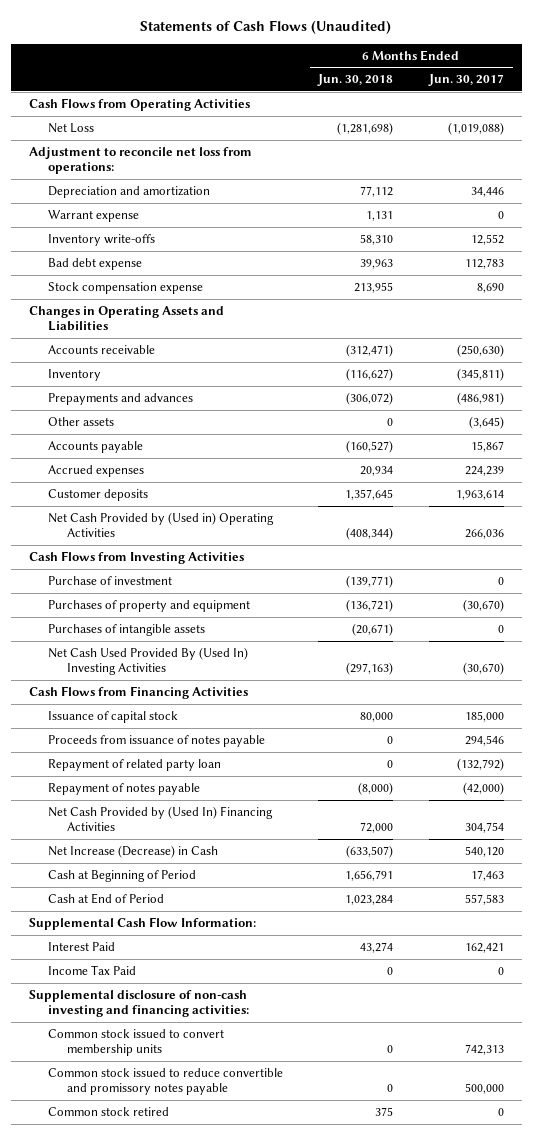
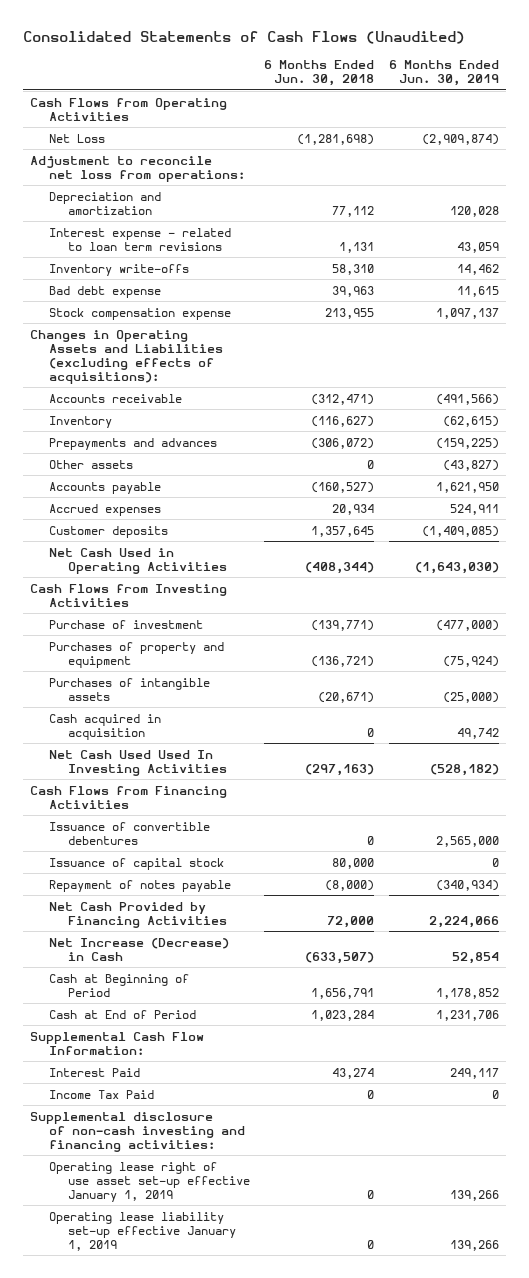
[140,19,392,34] Statements of Cash Flows (Unaudited) -> [22,30,465,44] Consolidated Statements of Cash Flows (Unaudited)
[427,74,504,87] Jun. 30, 2017 -> none
none -> [388,60,499,87] 6 Months Ended Jun. 30, 2019
[47,209,139,222] Warrant expense -> [49,227,232,251] Interest expense - related to loan term revisions
[28,305,224,332] Changes in Operating Assets and Liabilities -> [30,329,224,384] Changes in Operating Assets and Liabilities (excluding effects of acquisitions):
[47,511,274,538] Net Cash Provided by (Used in) Operating Activities -> [49,547,228,574] Net Cash Used in Operating Activities
none -> [49,713,162,740] Cash acquired in acquisition
[47,646,248,676] Net Cash Used Provided By (Used In) Investing Activities -> [49,749,228,776] Net Cash Used Used In Investing Activities
none -> [49,821,211,845] Issuance of convertible debentures
[47,734,265,747] Proceeds from issuance of notes payable -> none
[47,758,221,771] Repayment of related party loan -> none
[47,805,273,832] Net Cash Provided by (Used In) Financing Activities -> [49,901,228,928] Net Cash Provided by Financing Activities
[47,1028,224,1057] Common stock issued to convert membership units -> none
[47,1067,283,1096] Common stock issued to reduce convertible and promissory notes payable -> none
[47,1106,169,1116] Common stock retired -> none
none -> [49,1161,251,1202] Operating lease right of use asset set-up effective January 1, 2019
none -> [49,1211,237,1251] Operating lease liability set-up effective January 1, 2019

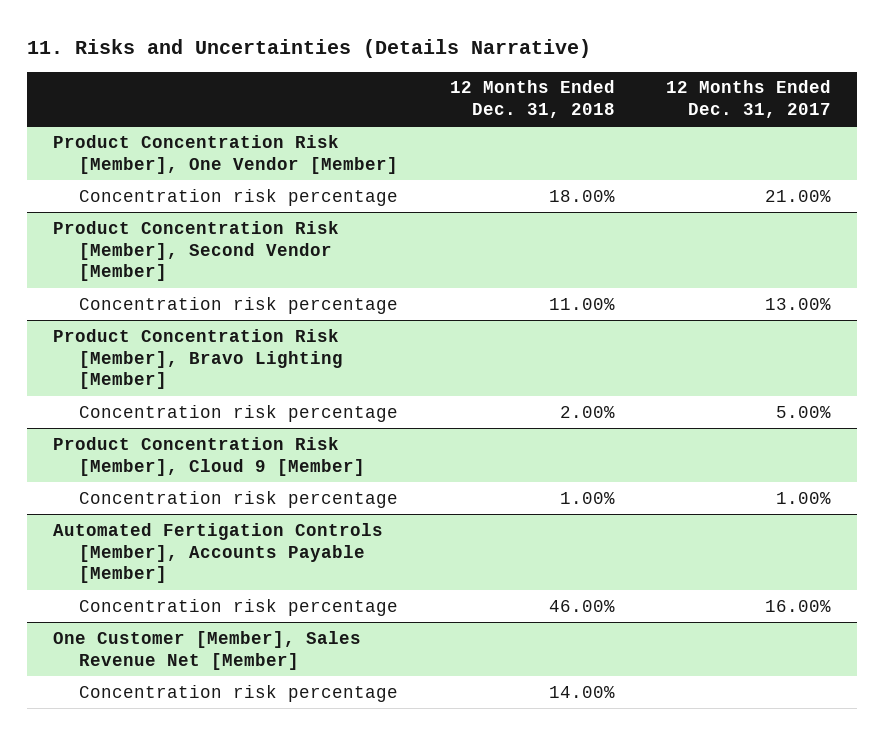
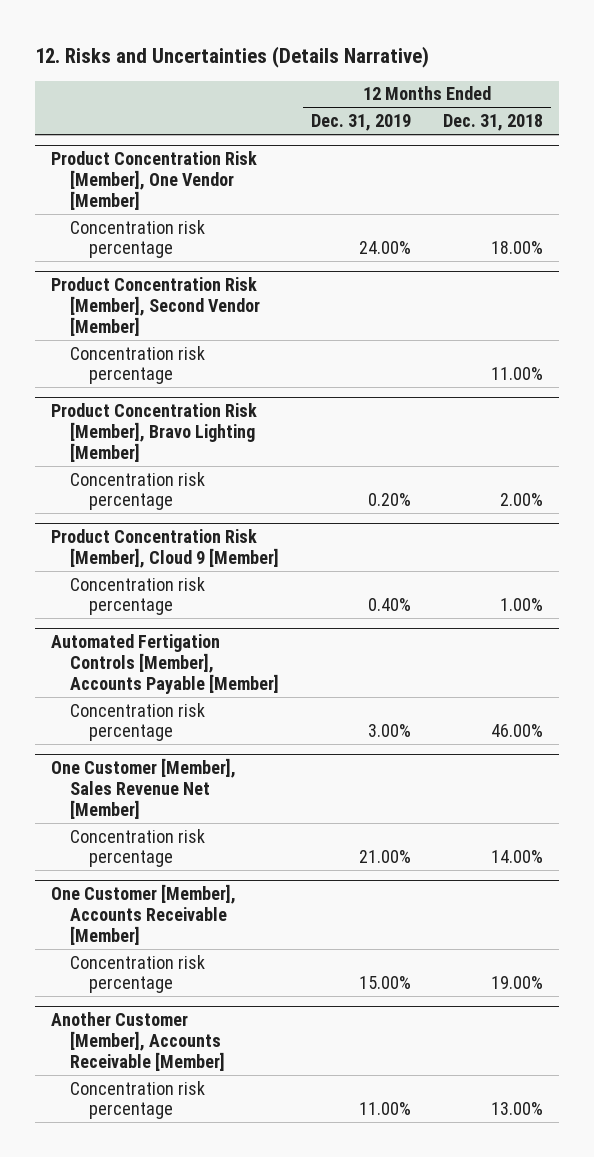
[27,39,592,59] 11. Risks and Uncertainties (Details Narrative) -> [35,46,430,69] 12. Risks and Uncertainties (Details Narrative)
[666,80,832,119] 12 Months Ended Dec. 31, 2017 -> none
none -> [310,114,411,132] Dec. 31, 2019
none -> [51,884,237,945] One Customer [Member], Accounts Receivable [Member]
none -> [70,954,206,994] Concentration risk percentage
none -> [51,1012,226,1071] Another Customer [Member], Accounts Receivable [Member]
none -> [70,1080,206,1120] Concentration risk percentage

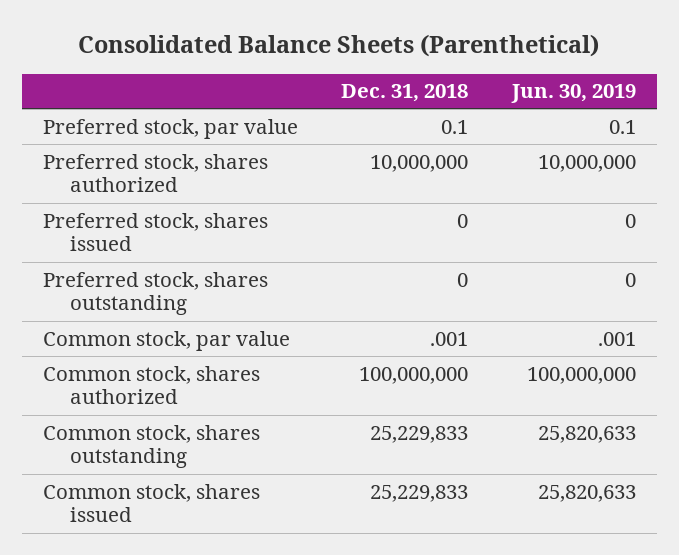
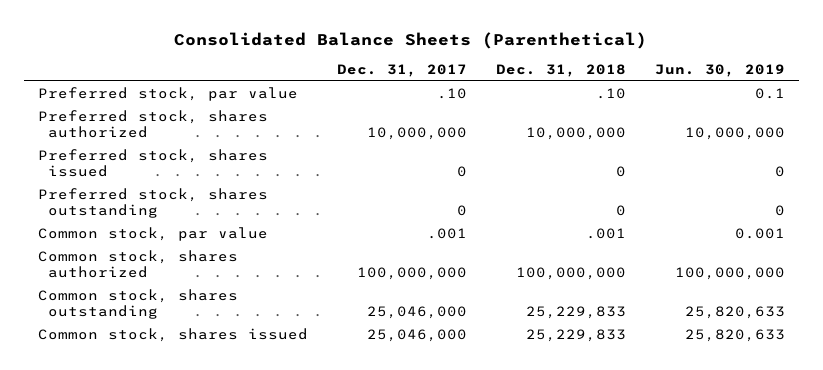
none -> [336,63,467,77] Dec. 31, 2017
[441,119,469,134] 0.1 -> [595,88,626,100] .10
[597,331,636,346] .001 -> [734,228,785,240] 0.001

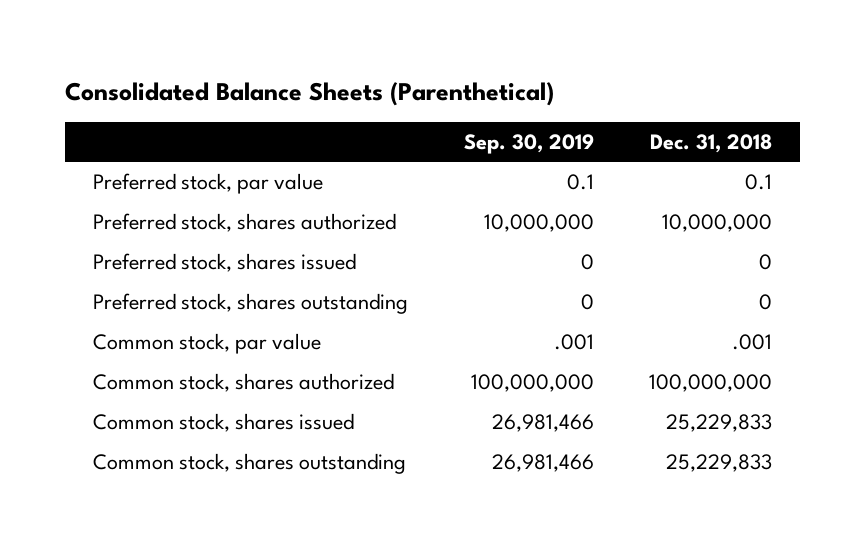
[336,63,467,77] Dec. 31, 2017 -> none
[654,63,785,77] Jun. 30, 2019 -> none
none -> [463,133,594,154] Sep. 30, 2019
[595,88,626,100] .10 -> [745,174,773,191] 0.1
[38,289,239,320] Common stock, shares outstanding -> [93,453,407,475] Common stock, shares outstanding

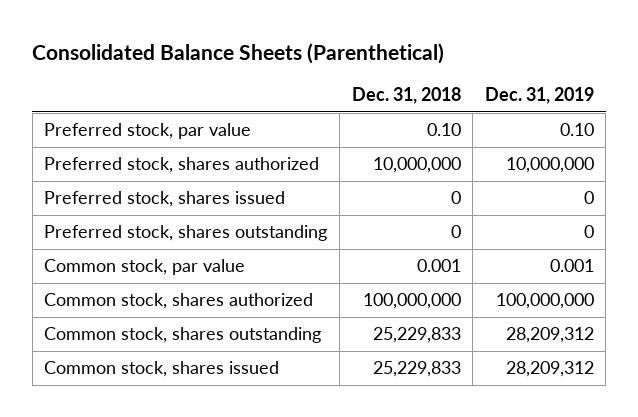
[463,133,594,154] Sep. 30, 2019 -> none
none -> [484,87,594,105] Dec. 31, 2019
[745,174,773,191] 0.1 -> [426,123,461,137] 0.10
[732,334,773,351] .001 -> [416,259,461,273] 0.001
[93,413,355,433] Common stock, shares issued -> [44,361,280,378] Common stock, shares issued

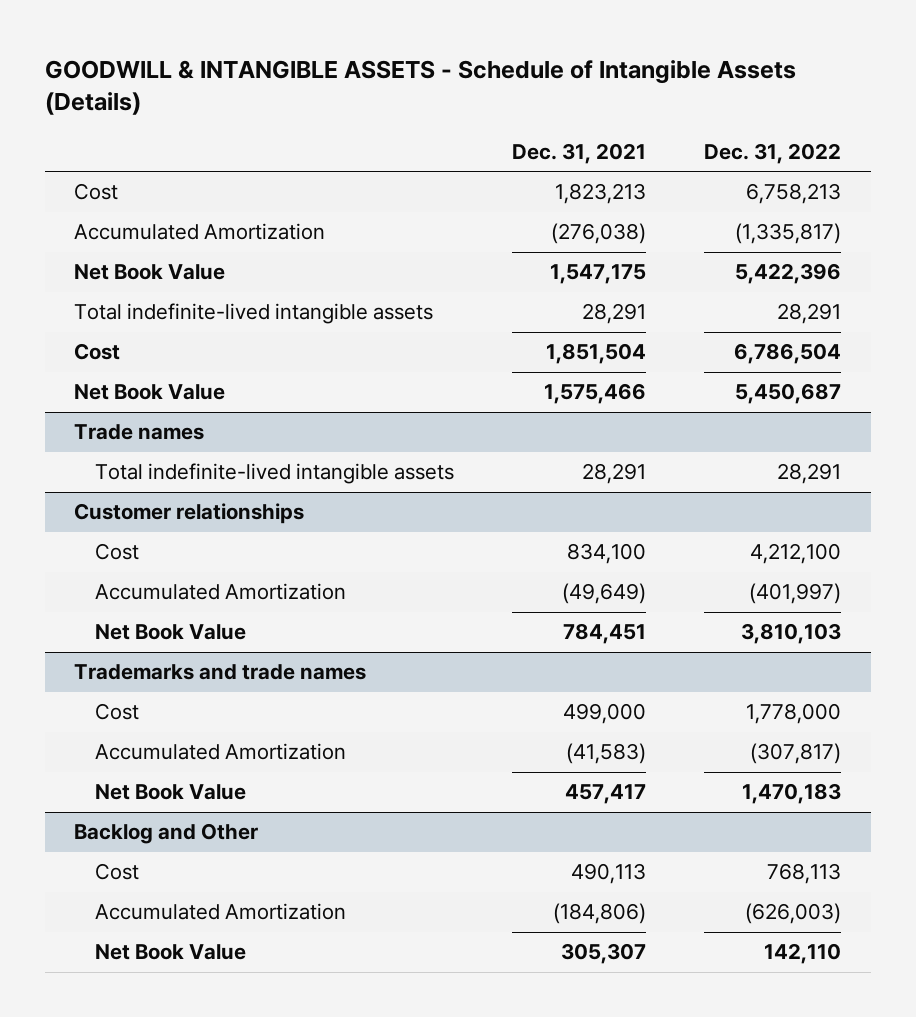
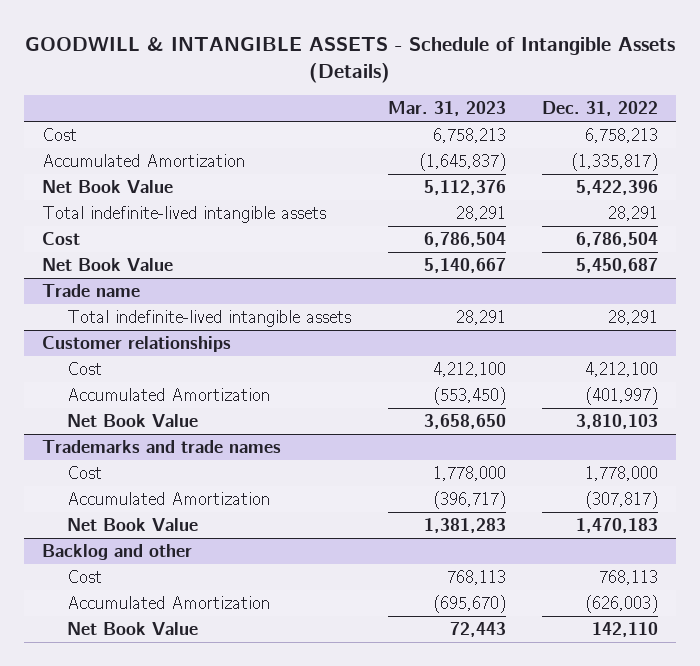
[512,142,647,164] Dec. 31, 2021 -> none
none -> [387,101,506,117] Mar. 31, 2023
[74,424,205,441] Trade names -> [41,284,140,298] Trade name
[74,823,259,845] Backlog and Other -> [41,544,192,561] Backlog and other

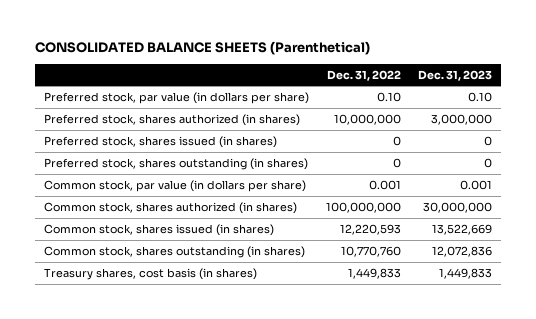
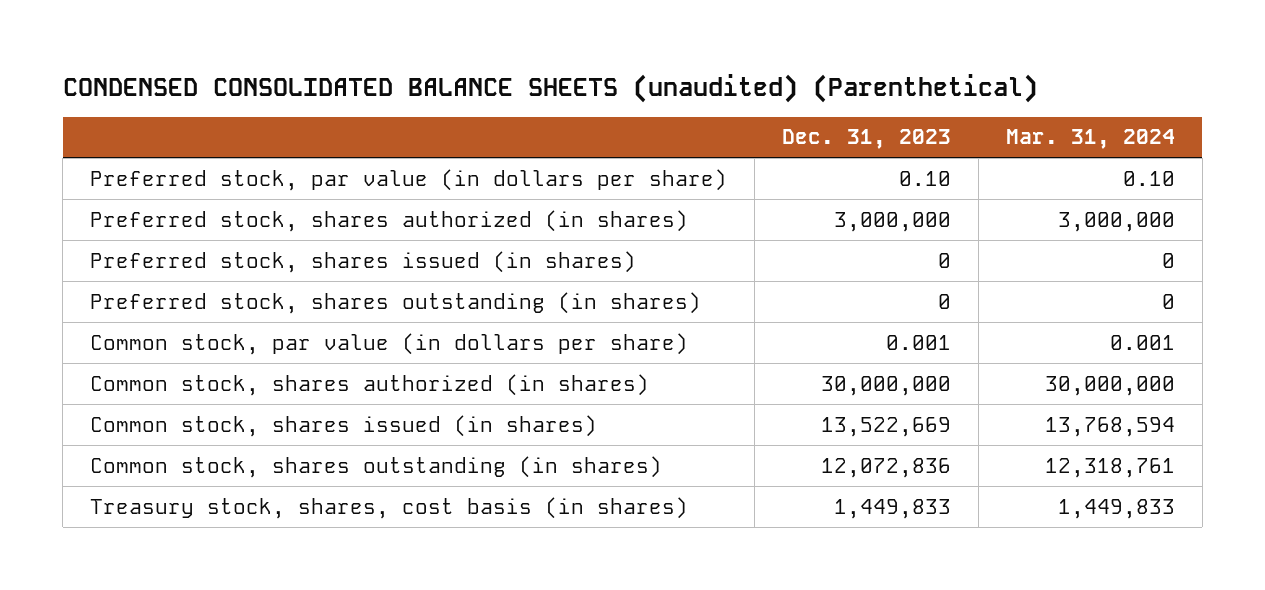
[34,41,370,56] CONSOLIDATED BALANCE SHEETS (Parenthetical) -> [62,73,1038,103] CONDENSED CONSOLIDATED BALANCE SHEETS (unaudited) (Parenthetical)
[326,69,401,81] Dec. 31, 2022 -> none
none -> [1005,129,1175,150] Mar. 31, 2024
[43,267,257,280] Treasury shares, cost basis (in shares) -> [90,496,689,519] Treasury stock, shares, cost basis (in shares)

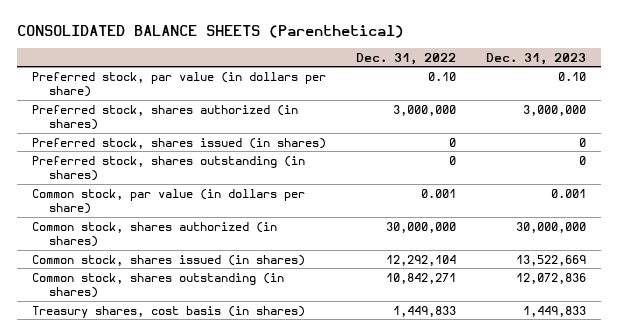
[62,73,1038,103] CONDENSED CONSOLIDATED BALANCE SHEETS (unaudited) (Parenthetical) -> [17,25,405,39] CONSOLIDATED BALANCE SHEETS (Parenthetical)
[1005,129,1175,150] Mar. 31, 2024 -> none
none -> [356,52,457,65] Dec. 31, 2022
[90,496,689,519] Treasury stock, shares, cost basis (in shares) -> [32,305,306,318] Treasury shares, cost basis (in shares)

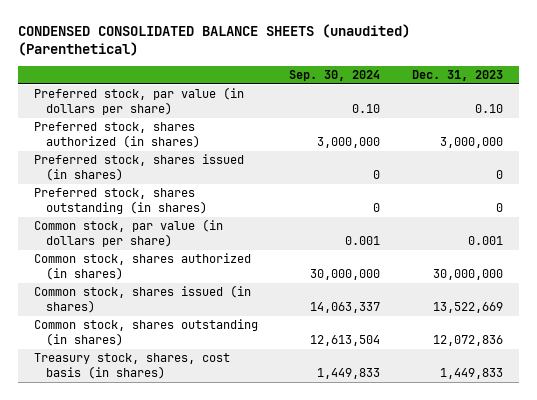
[17,25,405,39] CONSOLIDATED BALANCE SHEETS (Parenthetical) -> [17,24,410,57] CONDENSED CONSOLIDATED BALANCE SHEETS (unaudited) (Parenthetical)
[356,52,457,65] Dec. 31, 2022 -> none
none -> [289,70,381,82] Sep. 30, 2024
[32,305,306,318] Treasury shares, cost basis (in shares) -> [33,353,230,380] Treasury stock, shares, cost basis (in shares)

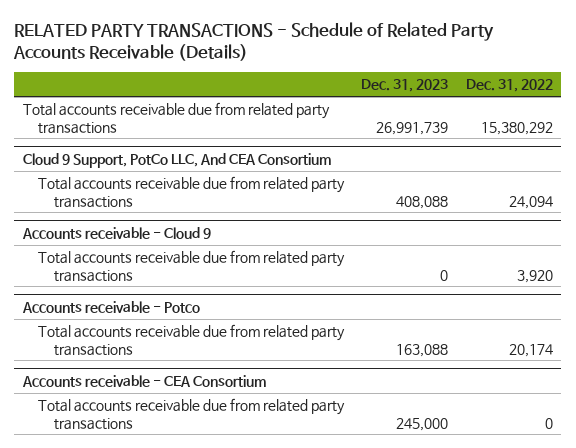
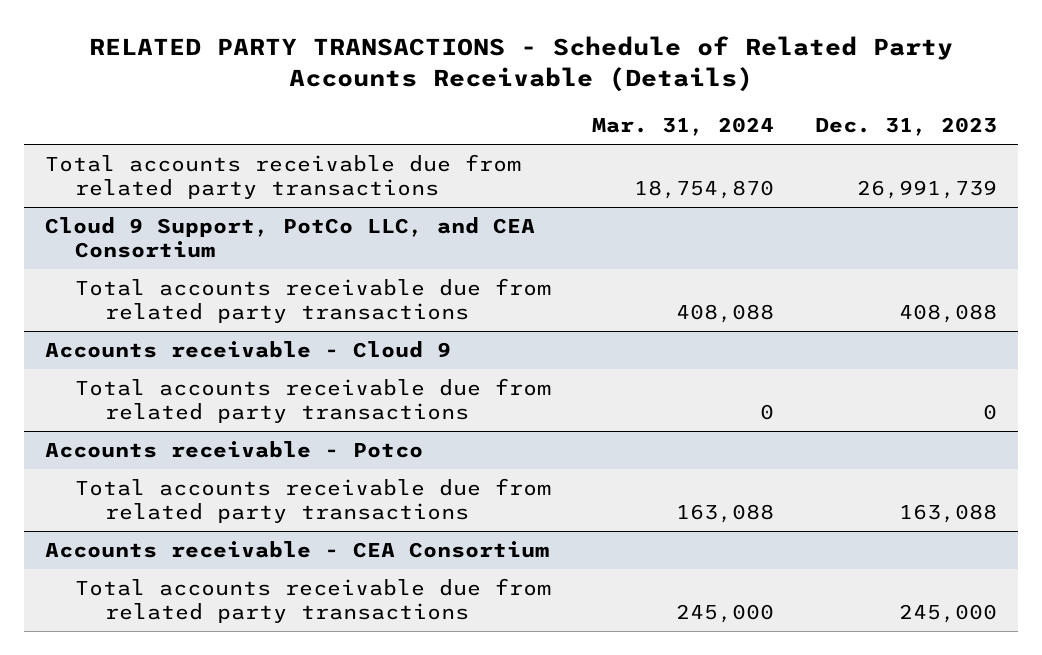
[465,79,553,93] Dec. 31, 2022 -> none
none -> [591,117,774,137] Mar. 31, 2024
[22,152,331,168] Cloud 9 Support, PotCo LLC, And CEA Consortium -> [44,216,535,259] Cloud 9 Support, PotCo LLC, and CEA Consortium

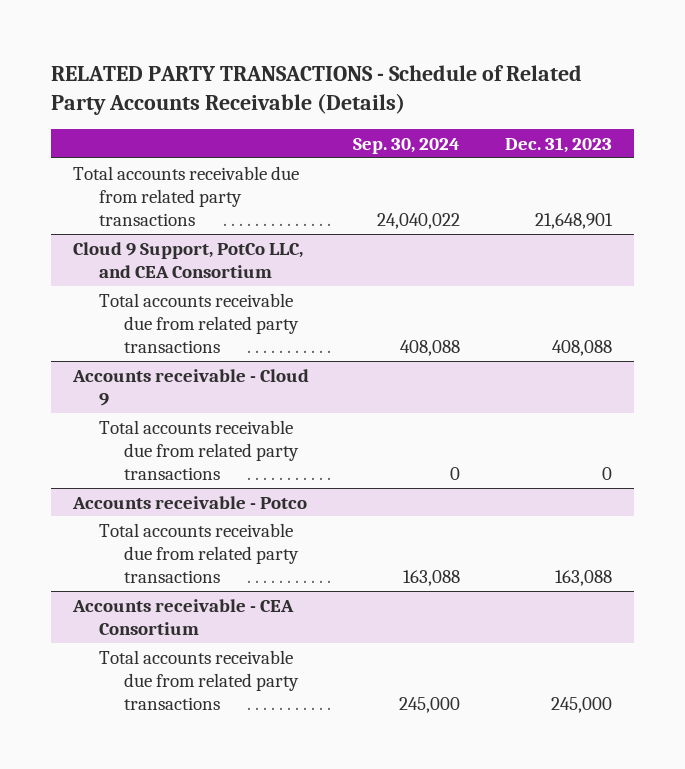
[591,117,774,137] Mar. 31, 2024 -> none
none -> [353,137,461,154] Sep. 30, 2024
[856,180,997,200] 26,991,739 -> [534,213,613,230] 21,648,901

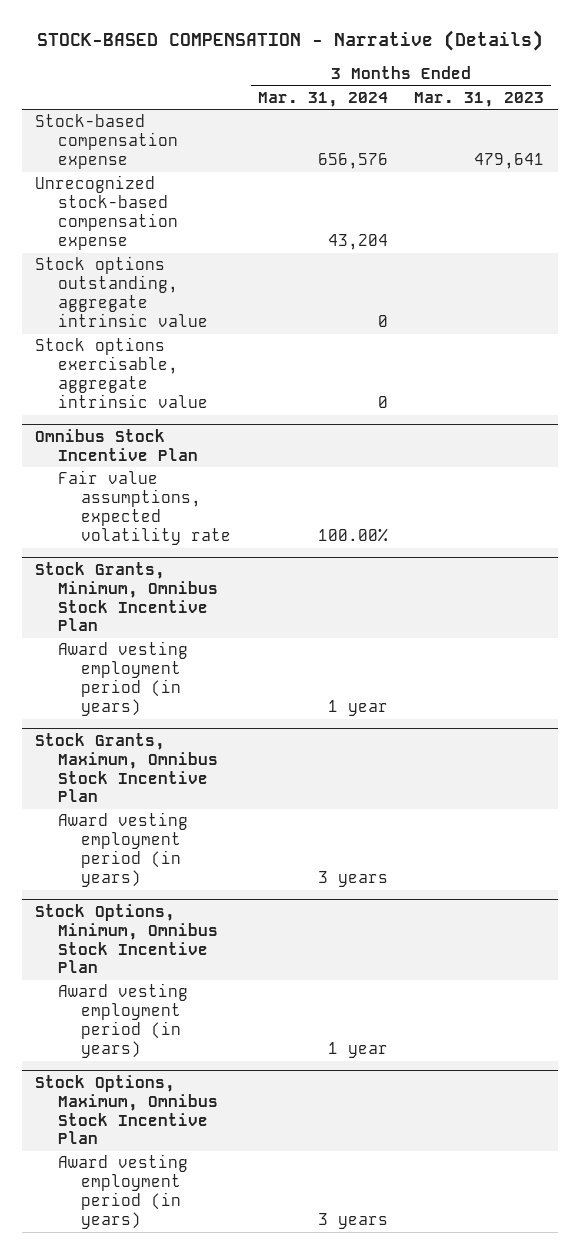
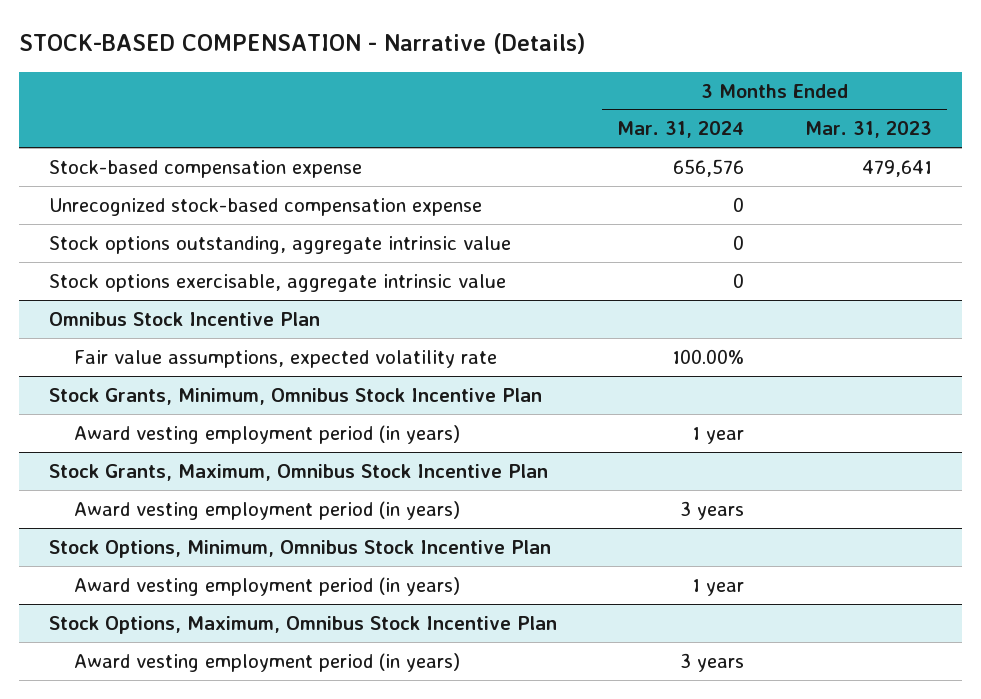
[327,233,388,250] 43,204 -> [733,196,745,212] 0

